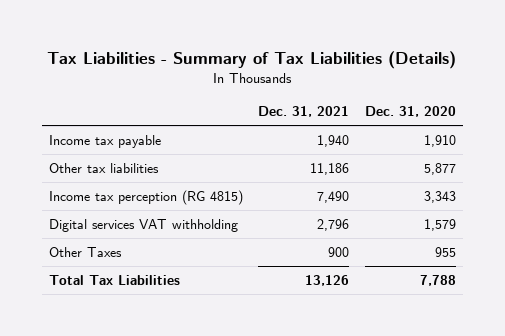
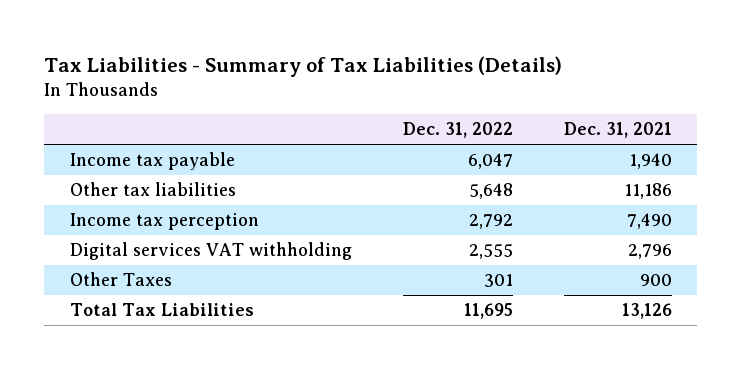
[364,106,456,118] Dec. 31, 2020 -> none
none -> [402,121,513,138] Dec. 31, 2022
[49,190,244,206] Income tax perception (RG 4815) -> [69,213,259,231] Income tax perception

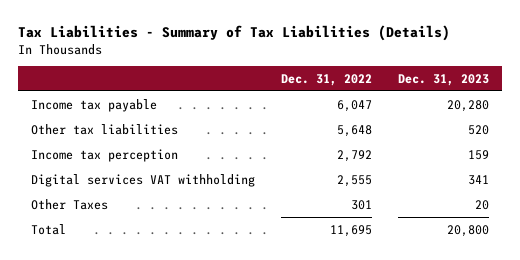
[563,121,672,138] Dec. 31, 2021 -> none
none -> [398,73,490,86] Dec. 31, 2023
[69,303,254,317] Total Tax Liabilities -> [31,223,67,235] Total

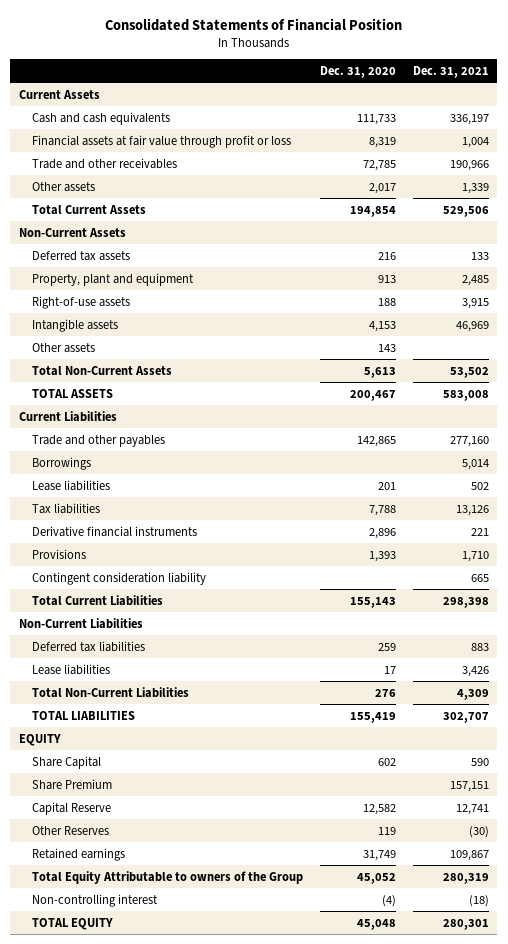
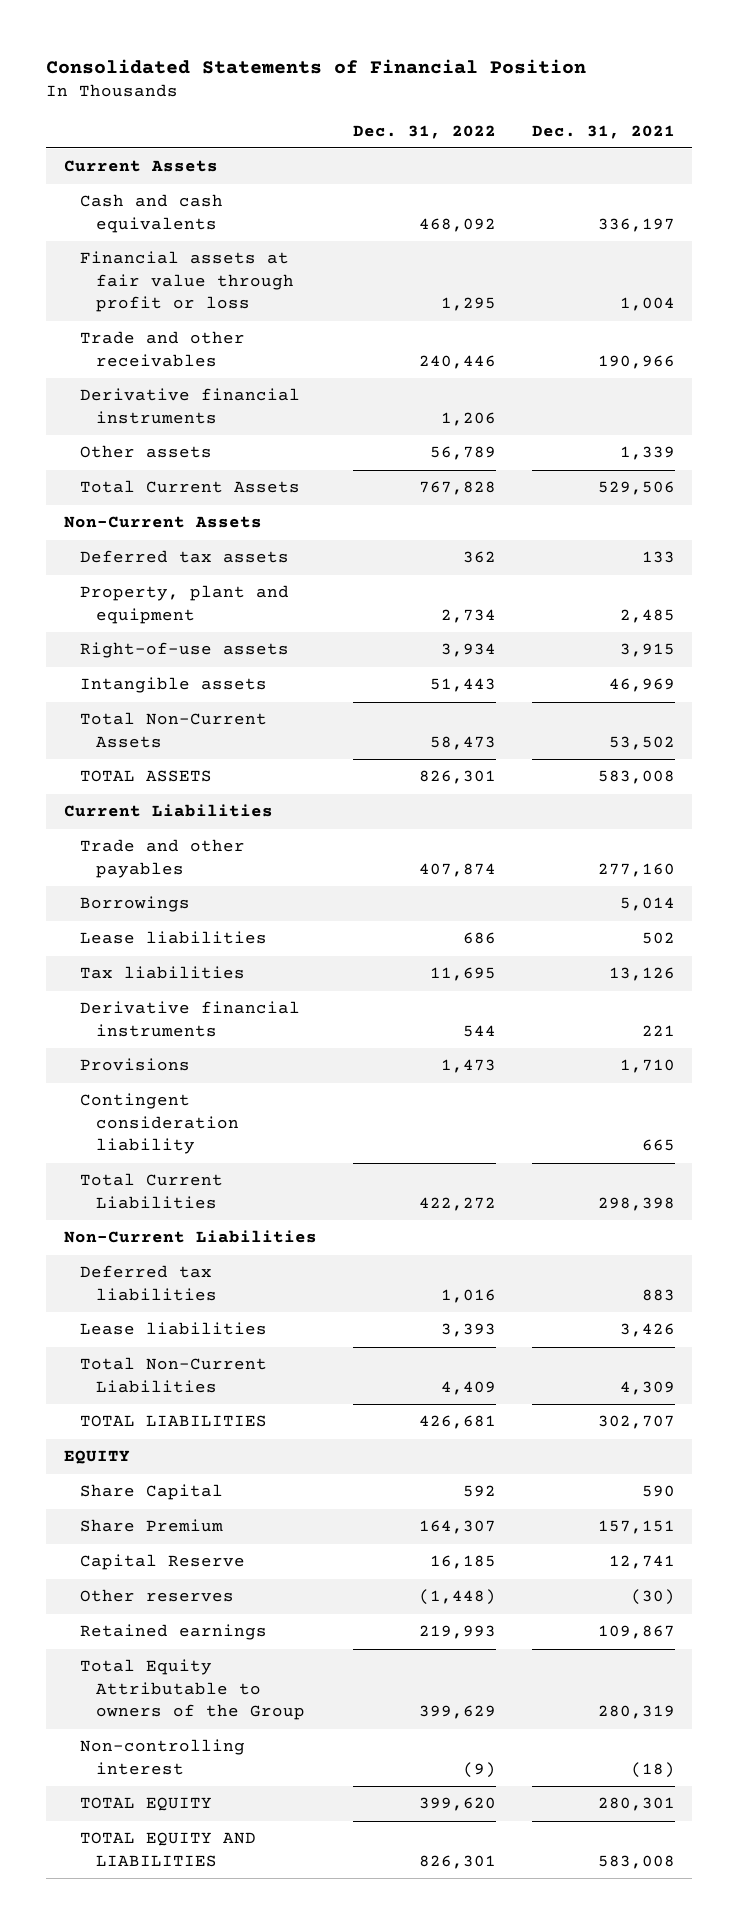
[319,65,396,78] Dec. 31, 2020 -> none
none -> [352,124,496,139] Dec. 31, 2022
none -> [79,388,300,424] Derivative financial instruments
[31,342,95,353] Other assets -> none
[31,825,109,835] Other Reserves -> [79,1589,234,1603] Other reserves
none -> [79,1832,256,1867] TOTAL EQUITY AND LIABILITIES

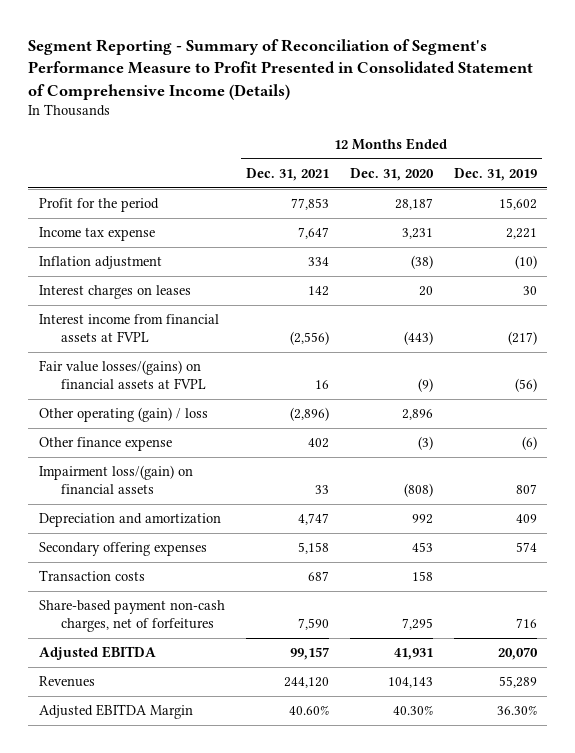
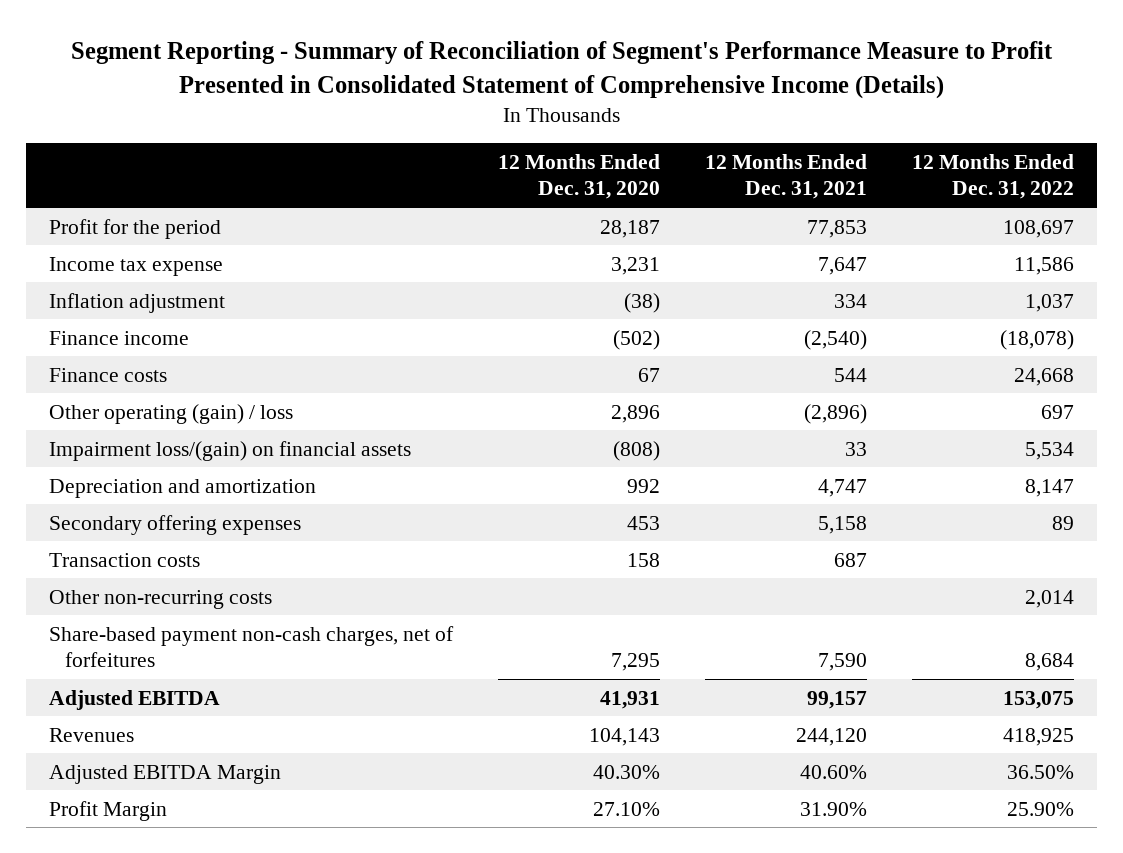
[453,167,537,181] Dec. 31, 2019 -> none
none -> [912,153,1075,200] 12 Months Ended Dec. 31, 2022
[38,285,191,300] Interest charges on leases -> none
[38,314,219,343] Interest income from financial assets at FVPL -> none
[38,360,206,390] Fair value losses/(gains) on financial assets at FVPL -> none
none -> [48,330,189,345] Finance income
none -> [48,367,167,382] Finance costs
[38,437,172,452] Other finance expense -> none
none -> [48,589,272,609] Other non-recurring costs
none -> [48,800,167,821] Profit Margin

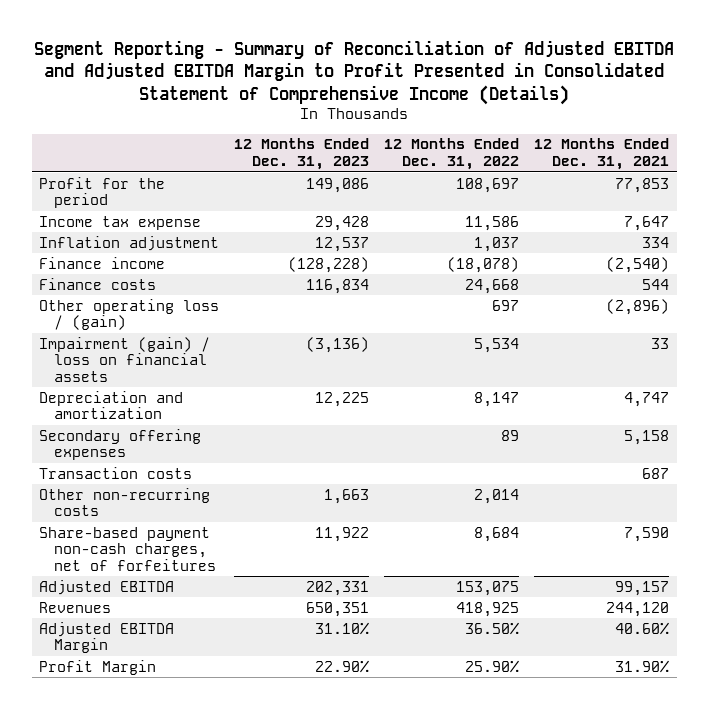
[70,41,1053,99] Segment Reporting - Summary of Reconciliation of Segment's Performance Measure to Profit Presented in Consolidated Statement of Comprehensive Income (Details) -> [34,39,675,105] Segment Reporting - Summary of Reconciliation of Adjusted EBITDA and Adjusted EBITDA Margin to Profit Presented in Consolidated Statement of Comprehensive Income (Details)
[497,153,660,200] 12 Months Ended Dec. 31, 2020 -> none
none -> [234,138,370,171] 12 Months Ended Dec. 31, 2023
[48,403,293,424] Other operating (gain) / loss -> [39,298,220,331] Other operating loss / (gain)
[48,440,411,461] Impairment loss/(gain) on financial assets -> [39,336,211,383] Impairment (gain) / loss on financial assets

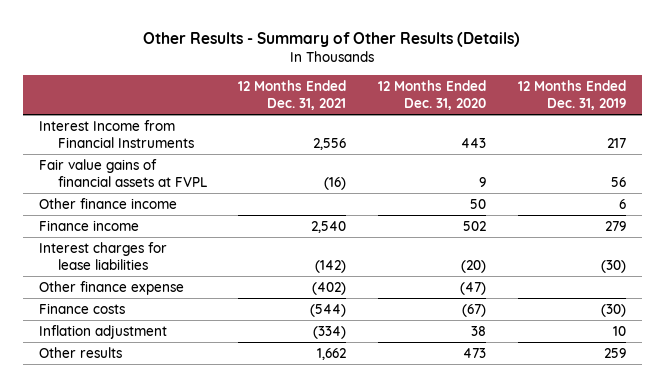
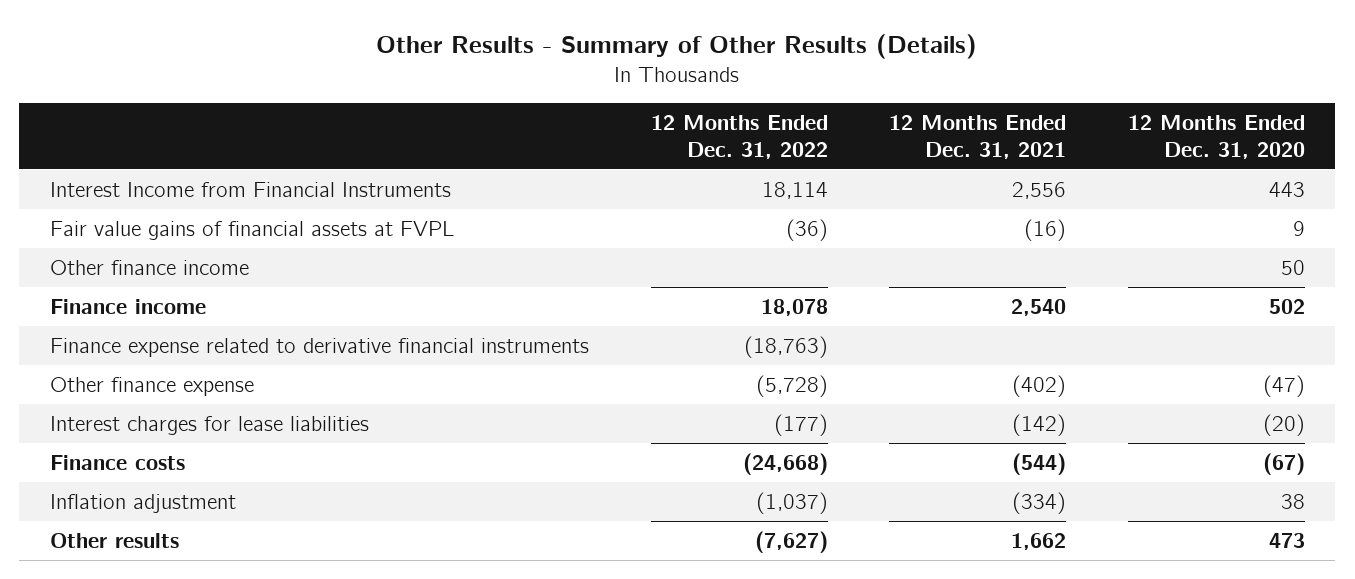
[518,80,627,110] 12 Months Ended Dec. 31, 2019 -> none
none -> [650,115,828,160] 12 Months Ended Dec. 31, 2022
none -> [50,337,590,357] Finance expense related to derivative financial instruments
[38,241,167,270] Interest charges for lease liabilities -> [50,415,370,435] Interest charges for lease liabilities

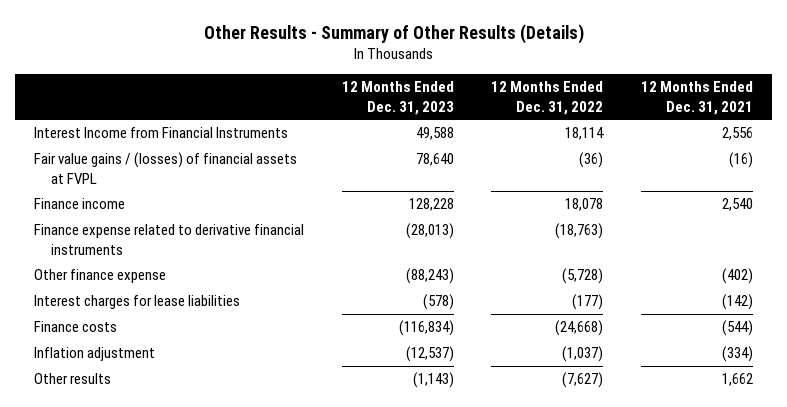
[1127,115,1305,160] 12 Months Ended Dec. 31, 2020 -> none
none -> [341,81,454,115] 12 Months Ended Dec. 31, 2023
[50,259,250,275] Other finance income -> none
[50,220,455,240] Fair value gains of financial assets at FVPL -> [34,152,298,184] Fair value gains / (losses) of financial assets at FVPL

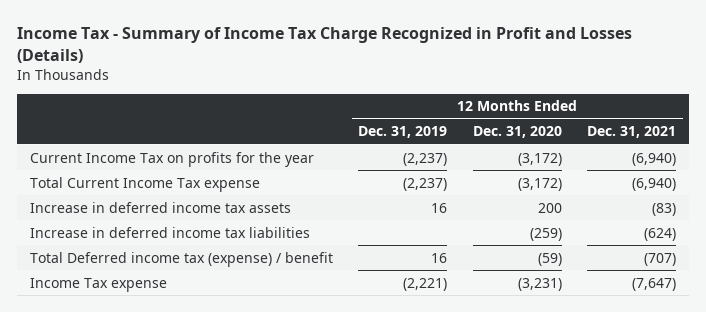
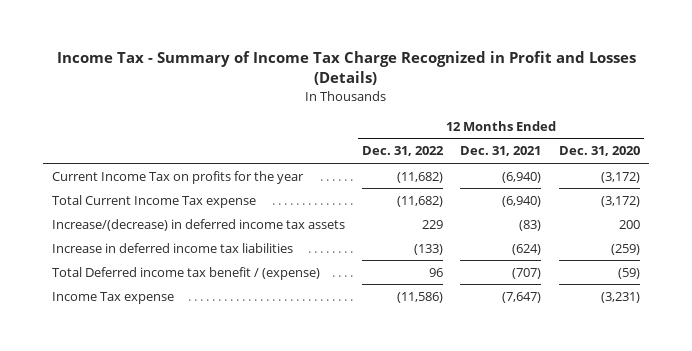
[358,126,448,139] Dec. 31, 2019 -> none
none -> [362,146,445,157] Dec. 31, 2022
[29,201,291,213] Increase in deferred income tax assets -> [51,218,345,231] Increase/(decrease) in deferred income tax assets
[29,251,333,267] Total Deferred income tax (expense) / benefit -> [51,266,320,280] Total Deferred income tax benefit / (expense)

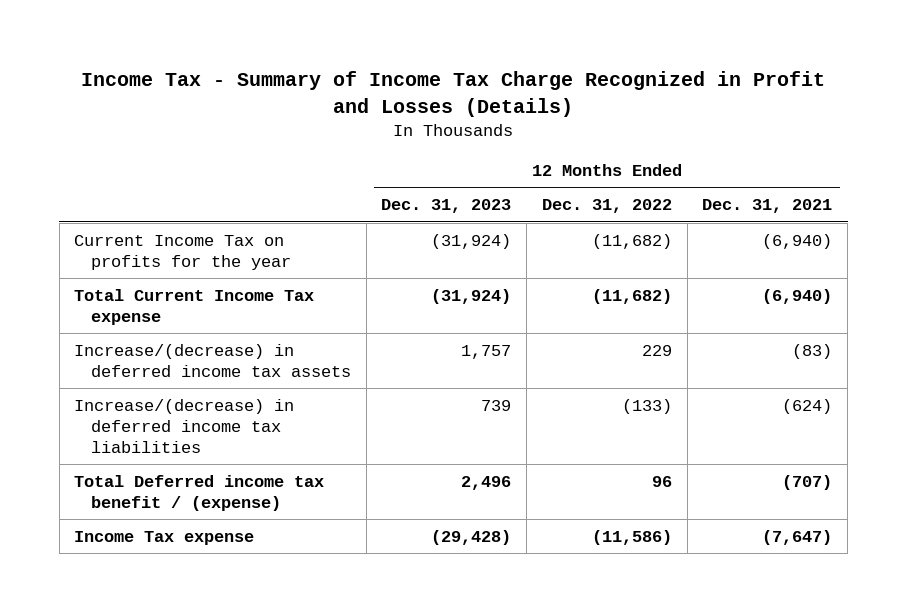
[558,146,640,157] Dec. 31, 2020 -> none
none -> [381,199,512,214] Dec. 31, 2023
[51,242,293,253] Increase in deferred income tax liabilities -> [74,398,295,453] Increase/(decrease) in deferred income tax liabilities

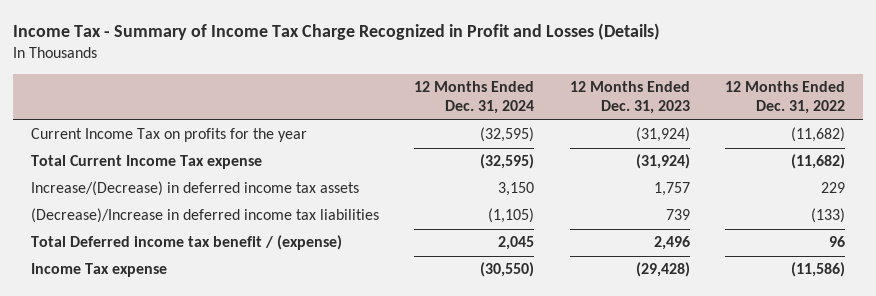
[702,199,833,214] Dec. 31, 2021 -> none
none -> [414,81,535,115] 12 Months Ended Dec. 31, 2024
[74,343,351,377] Increase/(decrease) in deferred income tax assets -> [30,181,359,197] Increase/(Decrease) in deferred income tax assets
[74,398,295,453] Increase/(decrease) in deferred income tax liabilities -> [30,208,379,224] (Decrease)/Increase in deferred income tax liabilities

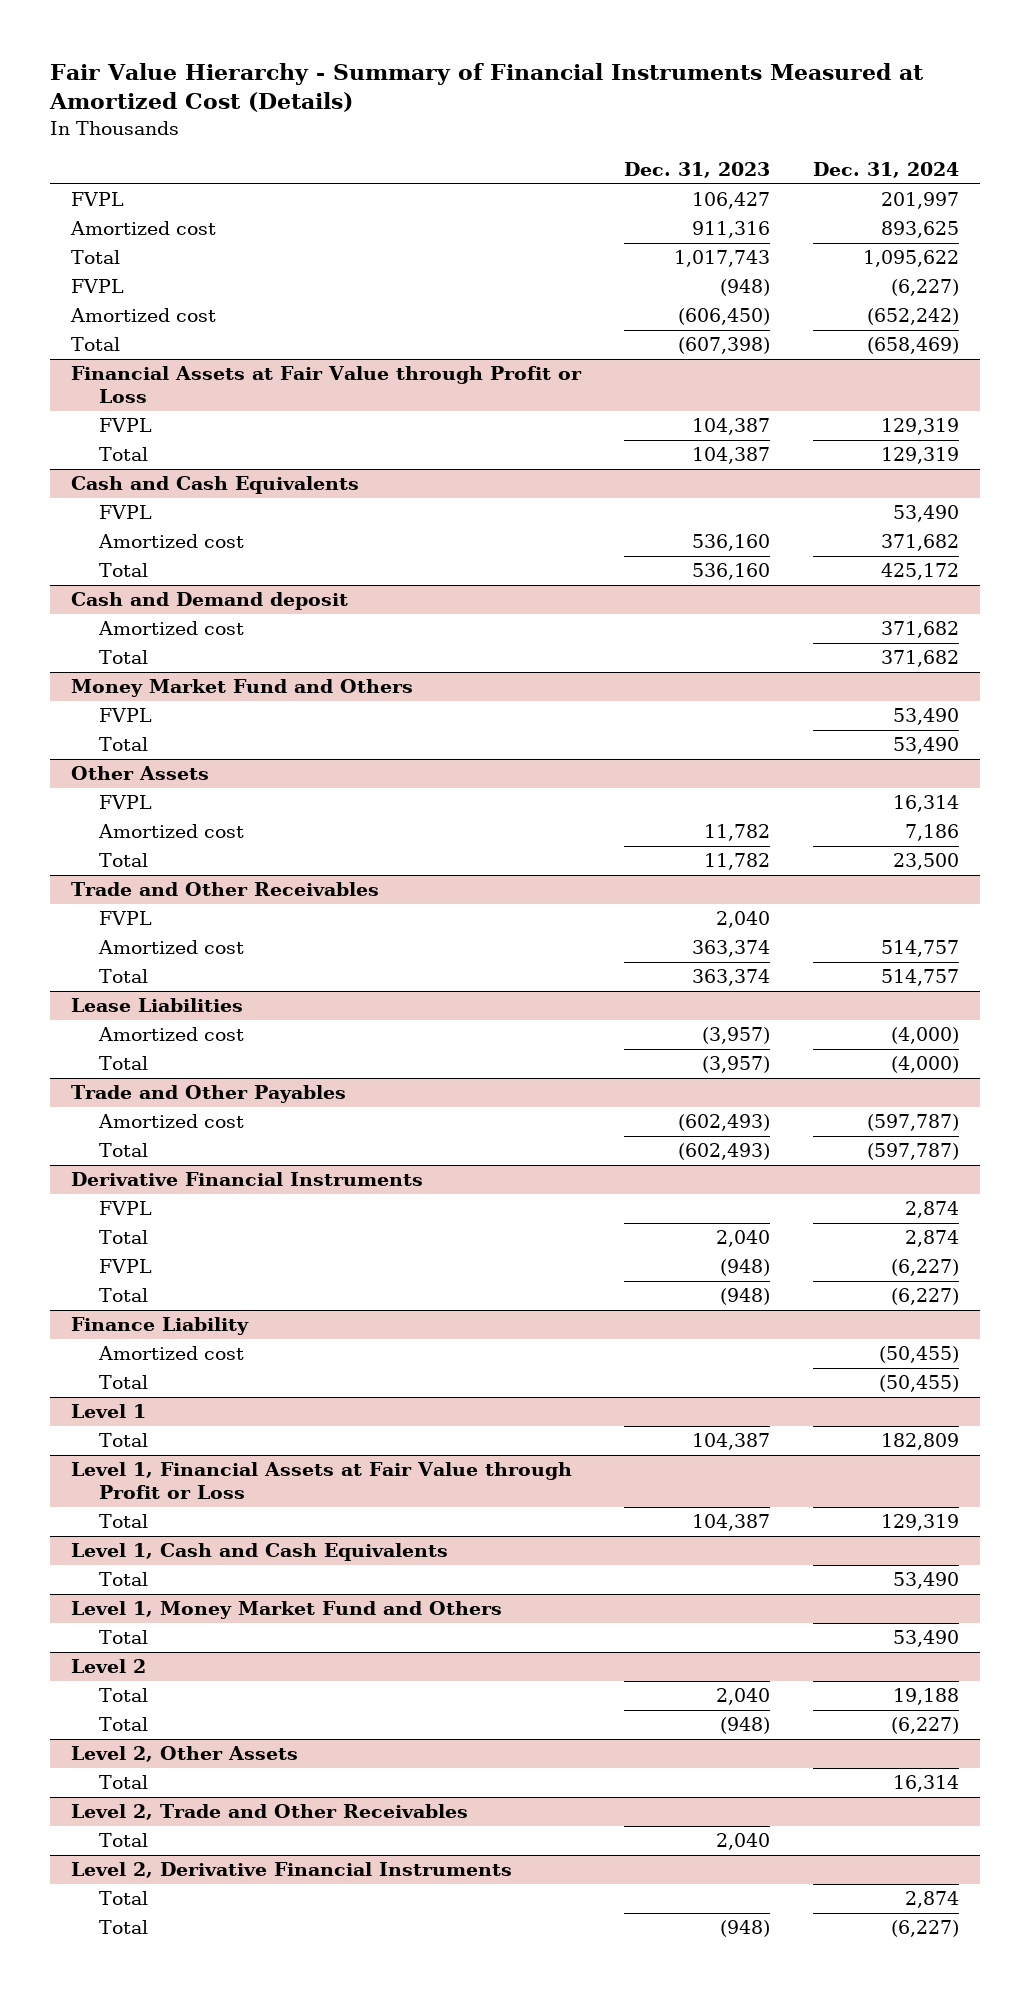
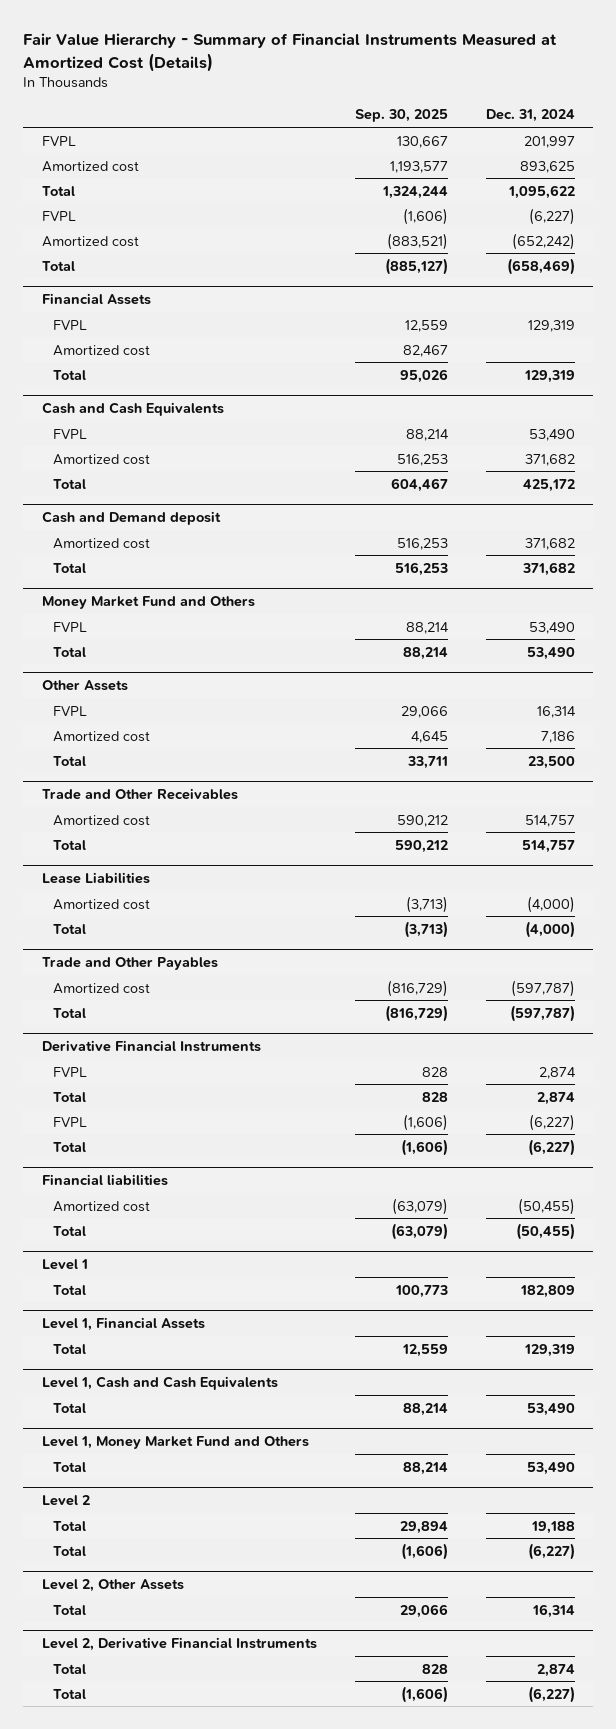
[623,162,770,179] Dec. 31, 2023 -> none
none -> [354,109,448,123] Sep. 30, 2025
[71,366,583,404] Financial Assets at Fair Value through Profit or Loss -> none
none -> [41,292,151,305] Financial Assets
none -> [52,344,150,356] Amortized cost
[99,911,153,926] FVPL -> none
[71,1317,250,1336] Finance Liability -> [41,1173,168,1186] Financial liabilities
[71,1462,573,1500] Level 1, Financial Assets at Fair Value through Profit or Loss -> none
none -> [41,1316,205,1331] Level 1, Financial Assets
[71,1804,469,1821] Level 2, Trade and Other Receivables -> none
[99,1833,149,1848] Total -> none

